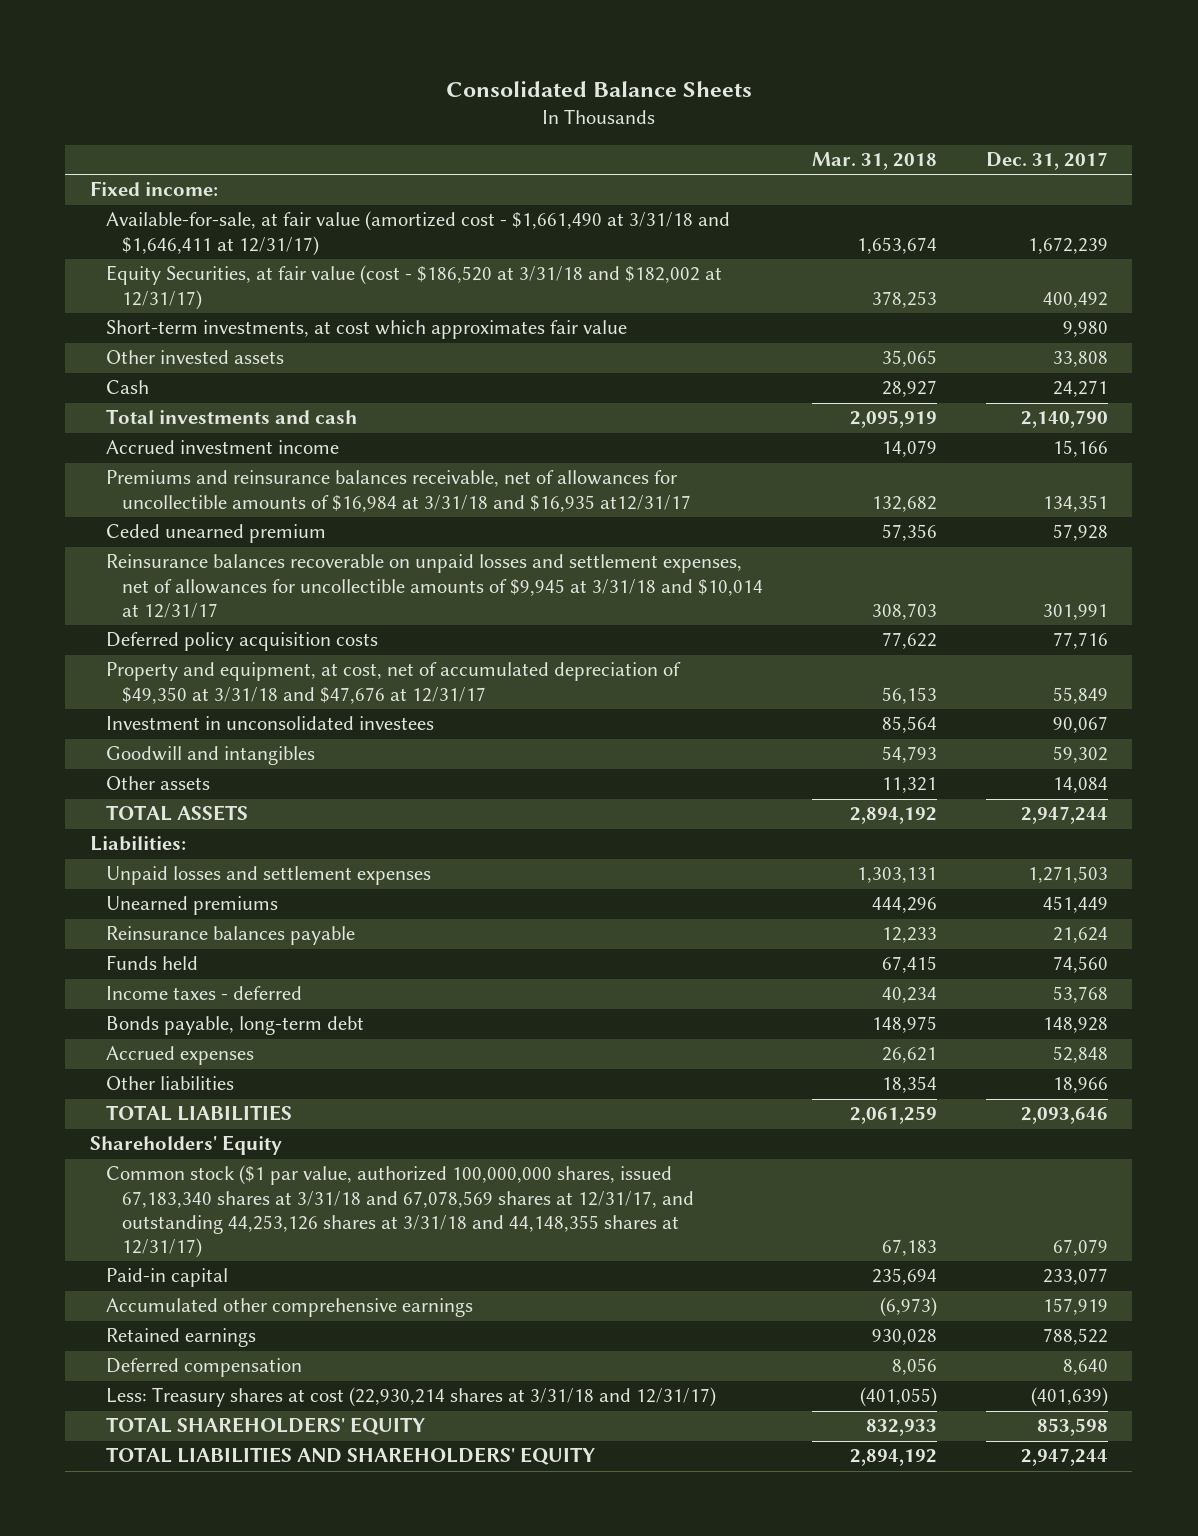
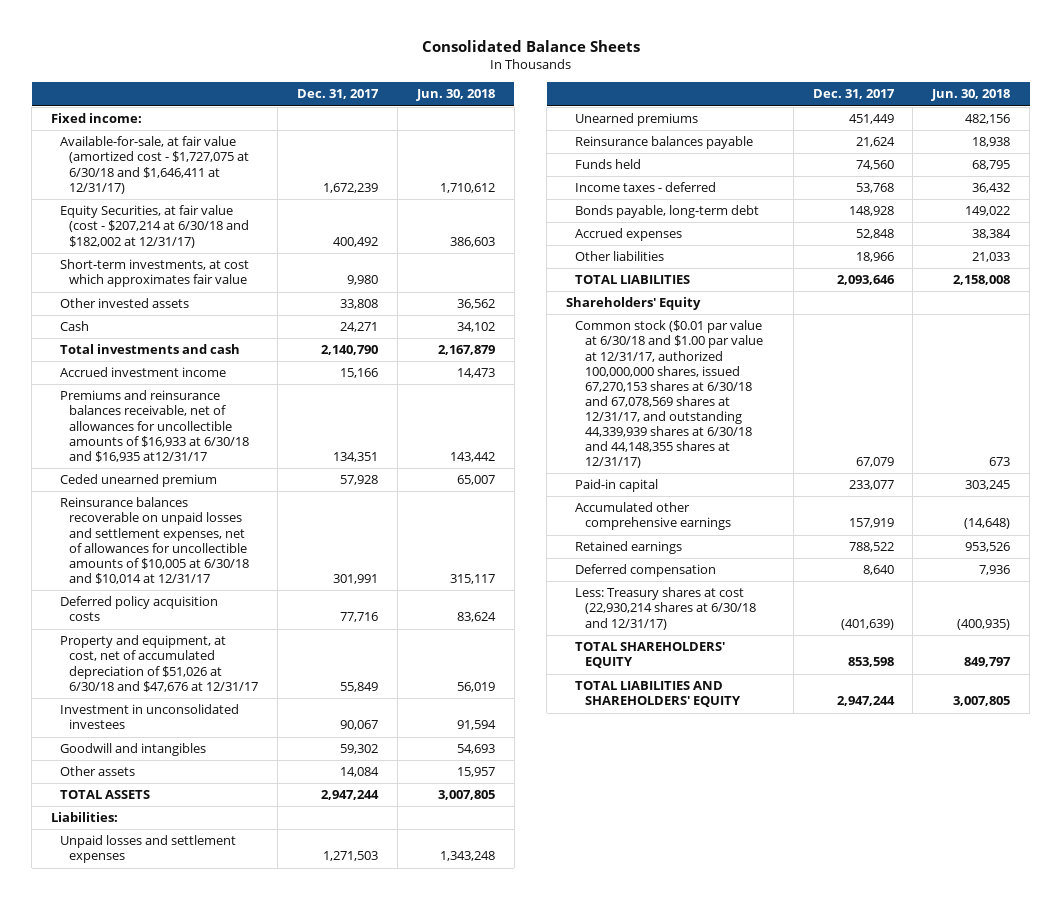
[812,152,938,171] Mar. 31, 2018 -> none
none -> [416,89,496,102] Jun. 30, 2018
[106,211,731,256] Available-for-sale, at fair value (amortized cost - $1,661,490 at 3/31/18 and $1,646,411 at 12/31/17) -> [60,136,250,194] Available-for-sale, at fair value (amortized cost - $1,727,075 at 6/30/18 and $1,646,411 at 12/31/17)
[106,265,723,310] Equity Securities, at fair value (cost - $186,520 at 3/31/18 and $182,002 at 12/31/17) -> [60,205,250,248] Equity Securities, at fair value (cost - $207,214 at 6/30/18 and $182,002 at 12/31/17)
[106,470,692,512] Premiums and reinsurance balances receivable, net of allowances for uncollectible amounts of $16,984 at 3/31/18 and $16,935 at12/31/17 -> [60,390,250,462] Premiums and reinsurance balances receivable, net of allowances for uncollectible amounts of $16,933 at 6/30/18 and $16,935 at12/31/17
[106,554,764,618] Reinsurance balances recoverable on unpaid losses and settlement expenses, net of allowances for uncollectible amounts of $9,945 at 3/31/18 and $10,014 at 12/31/17 -> [60,497,250,584] Reinsurance balances recoverable on unpaid losses and settlement expenses, net of allowances for uncollectible amounts of $10,005 at 6/30/18 and $10,014 at 12/31/17
[106,662,682,704] Property and equipment, at cost, net of accumulated depreciation of $49,350 at 3/31/18 and $47,676 at 12/31/17 -> [60,635,259,692] Property and equipment, at cost, net of accumulated depreciation of $51,026 at 6/30/18 and $47,676 at 12/31/17
[106,1165,695,1258] Common stock ($1 par value, authorized 100,000,000 shares, issued 67,183,340 shares at 3/31/18 and 67,078,569 shares at 12/31/17, and outstanding 44,253,126 shares at 3/31/18 and 44,148,355 shares at 12/31/17) -> [575,320,763,469] Common stock ($0.01 par value at 6/30/18 and $1.00 par value at 12/31/17, authorized 100,000,000 shares, issued 67,270,153 shares at 6/30/18 and 67,078,569 shares at 12/31/17, and outstanding 44,339,939 shares at 6/30/18 and 44,148,355 shares at 12/31/17)
[106,1387,717,1408] Less: Treasury shares at cost (22,930,214 shares at 3/31/18 and 12/31/17) -> [575,587,756,630] Less: Treasury shares at cost (22,930,214 shares at 6/30/18 and 12/31/17)

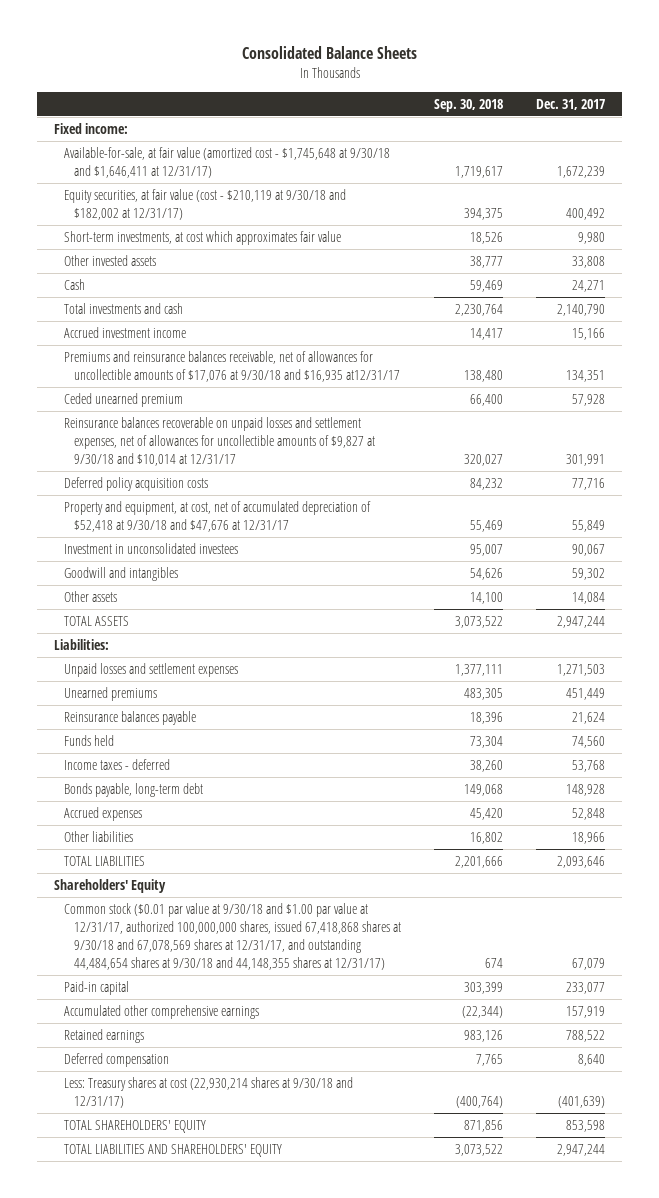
[416,89,496,102] Jun. 30, 2018 -> none
none -> [434,98,504,112] Sep. 30, 2018
[60,136,250,194] Available-for-sale, at fair value (amortized cost - $1,727,075 at 6/30/18 and $1,646,411 at 12/31/17) -> [63,147,390,179] Available-for-sale, at fair value (amortized cost - $1,745,648 at 9/30/18 and $1,646,411 at 12/31/17)
[60,205,250,248] Equity Securities, at fair value (cost - $207,214 at 6/30/18 and $182,002 at 12/31/17) -> [63,189,346,221] Equity securities, at fair value (cost - $210,119 at 9/30/18 and $182,002 at 12/31/17)
[60,390,250,462] Premiums and reinsurance balances receivable, net of allowances for uncollectible amounts of $16,933 at 6/30/18 and $16,935 at12/31/17 -> [63,351,400,383] Premiums and reinsurance balances receivable, net of allowances for uncollectible amounts of $17,076 at 9/30/18 and $16,935 at12/31/17
[60,497,250,584] Reinsurance balances recoverable on unpaid losses and settlement expenses, net of allowances for uncollectible amounts of $10,005 at 6/30/18 and $10,014 at 12/31/17 -> [63,417,375,467] Reinsurance balances recoverable on unpaid losses and settlement expenses, net of allowances for uncollectible amounts of $9,827 at 9/30/18 and $10,014 at 12/31/17
[60,635,259,692] Property and equipment, at cost, net of accumulated depreciation of $51,026 at 6/30/18 and $47,676 at 12/31/17 -> [63,501,371,533] Property and equipment, at cost, net of accumulated depreciation of $52,418 at 9/30/18 and $47,676 at 12/31/17
[575,320,763,469] Common stock ($0.01 par value at 6/30/18 and $1.00 par value at 12/31/17, authorized 100,000,000 shares, issued 67,270,153 shares at 6/30/18 and 67,078,569 shares at 12/31/17, and outstanding 44,339,939 shares at 6/30/18 and 44,148,355 shares at 12/31/17) -> [63,903,401,971] Common stock ($0.01 par value at 9/30/18 and $1.00 par value at 12/31/17, authorized 100,000,000 shares, issued 67,418,868 shares at 9/30/18 and 67,078,569 shares at 12/31/17, and outstanding 44,484,654 shares at 9/30/18 and 44,148,355 shares at 12/31/17)
[575,587,756,630] Less: Treasury shares at cost (22,930,214 shares at 6/30/18 and 12/31/17) -> [63,1077,353,1109] Less: Treasury shares at cost (22,930,214 shares at 9/30/18 and 12/31/17)

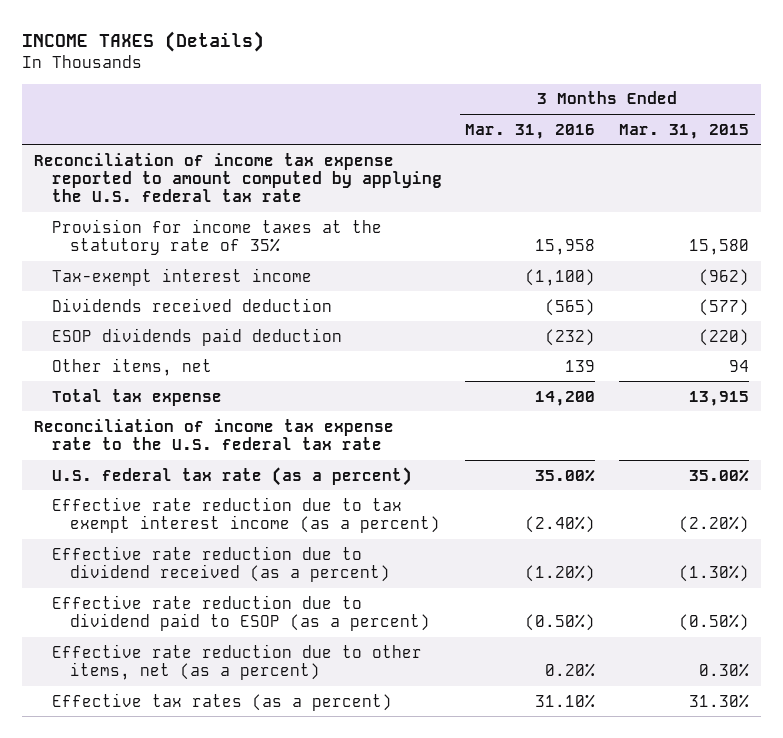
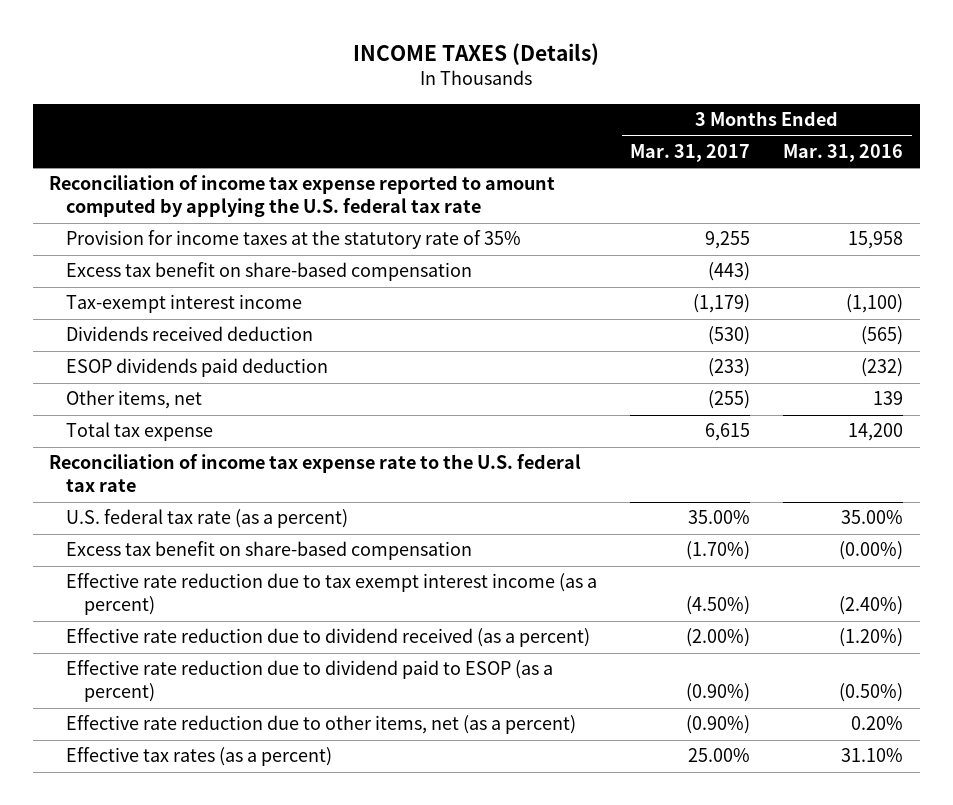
[618,123,749,139] Mar. 31, 2015 -> none
none -> [630,143,751,162] Mar. 31, 2017
none -> [66,262,473,282] Excess tax benefit on share-based compensation
none -> [66,541,473,561] Excess tax benefit on share-based compensation

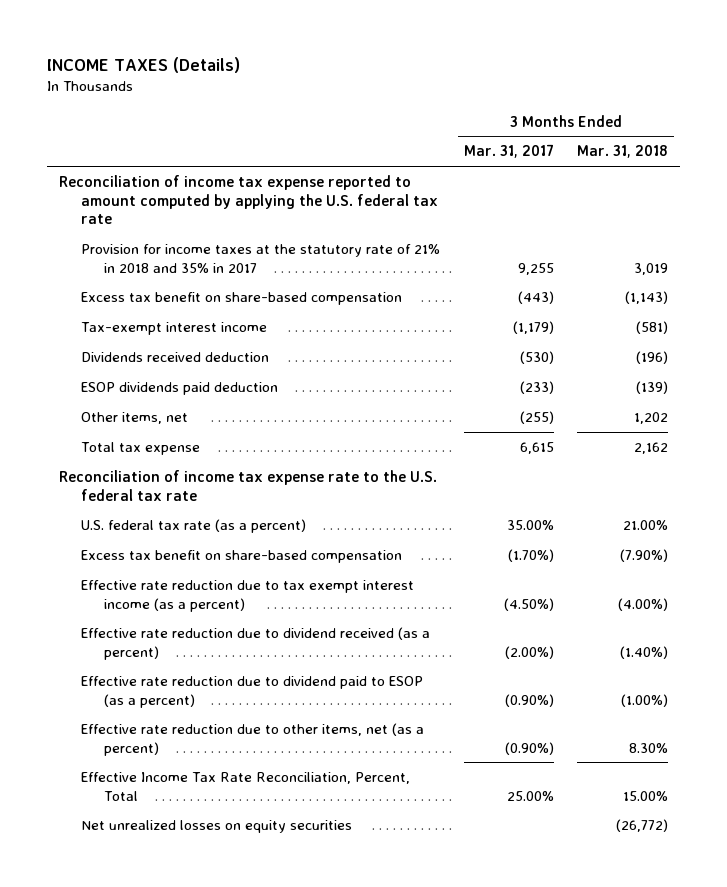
[783,143,904,162] Mar. 31, 2016 -> none
none -> [576,145,668,159] Mar. 31, 2018
[66,230,522,250] Provision for income taxes at the statutory rate of 35% -> [81,244,441,273] Provision for income taxes at the statutory rate of 21% in 2018 and 35% in 2017
[66,747,333,767] Effective tax rates (as a percent) -> [81,772,411,801] Effective Income Tax Rate Reconciliation, Percent, Total
none -> [81,820,353,834] Net unrealized losses on equity securities

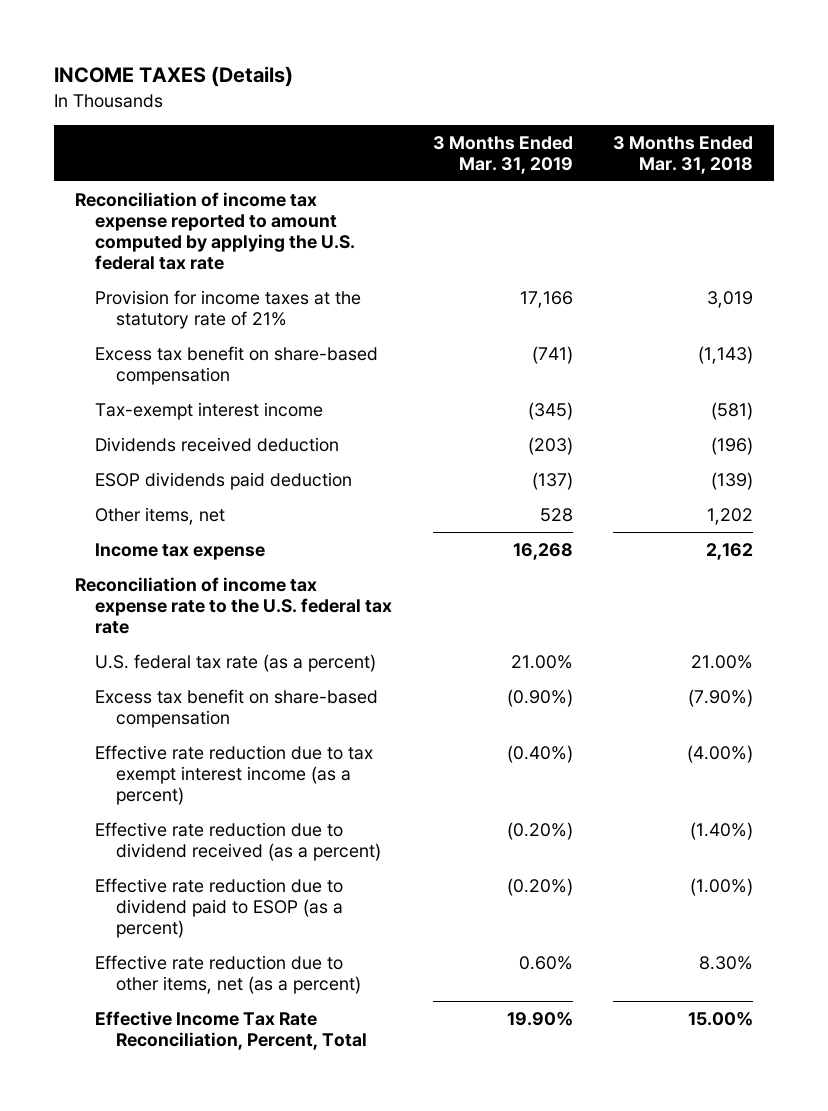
[463,144,554,159] Mar. 31, 2017 -> none
none -> [432,135,573,174] 3 Months Ended Mar. 31, 2019
[81,244,441,273] Provision for income taxes at the statutory rate of 21% in 2018 and 35% in 2017 -> [95,289,362,329] Provision for income taxes at the statutory rate of 21%
[81,442,201,456] Total tax expense -> [95,542,266,560] Income tax expense
[81,820,353,834] Net unrealized losses on equity securities -> none

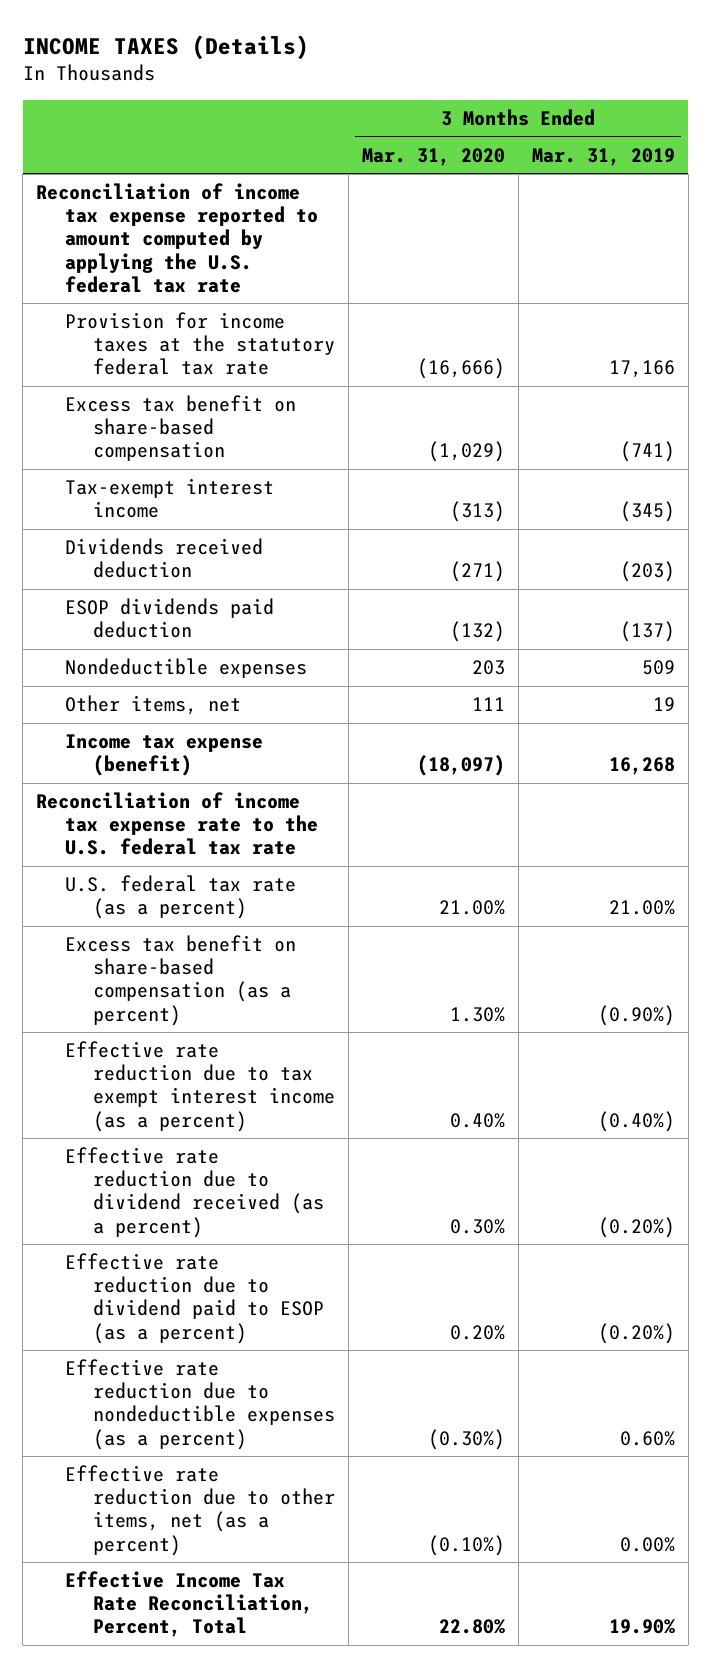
[613,135,754,174] 3 Months Ended Mar. 31, 2018 -> none
none -> [361,147,505,166] Mar. 31, 2020
[95,289,362,329] Provision for income taxes at the statutory rate of 21% -> [64,312,336,376] Provision for income taxes at the statutory federal tax rate
none -> [64,658,307,679] Nondeductible expenses
[539,507,573,522] 528 -> [652,697,675,712] 19
[95,542,266,560] Income tax expense -> [64,734,263,777] Income tax expense (benefit)
[95,688,379,728] Excess tax benefit on share-based compensation -> [64,935,296,1026] Excess tax benefit on share-based compensation (as a percent)
none -> [64,1359,336,1450] Effective rate reduction due to nondeductible expenses (as a percent)
[518,955,573,970] 0.60% -> [619,1536,675,1552] 0.00%

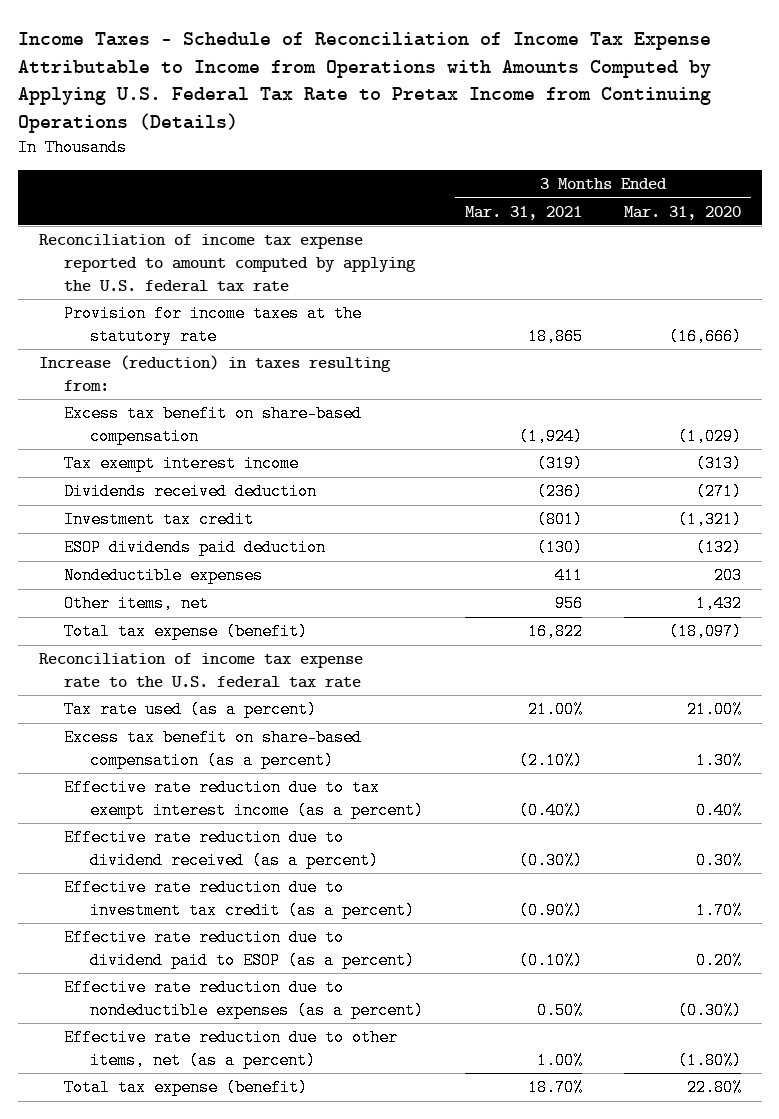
[22,34,309,60] INCOME TAXES (Details) -> [17,32,711,134] Income Taxes - Schedule of Reconciliation of Income Tax Expense Attributable to Income from Operations with Amounts Computed by Applying U.S. Federal Tax Rate to Pretax Income from Continuing Operations (Details)
[531,147,675,166] Mar. 31, 2019 -> none
none -> [465,205,583,220] Mar. 31, 2021
[64,312,336,376] Provision for income taxes at the statutory federal tax rate -> [64,305,363,346] Provision for income taxes at the statutory rate
none -> [38,355,391,392] Increase (reduction) in taxes resulting from:
[64,478,274,519] Tax-exempt interest income -> [64,455,300,473] Tax exempt interest income
none -> [64,511,255,529] Investment tax credit
[471,697,505,712] 111 -> [695,595,742,613] 1,432
[64,734,263,777] Income tax expense (benefit) -> [64,623,309,641] Total tax expense (benefit)
[64,875,296,920] U.S. federal tax rate (as a percent) -> [64,701,318,719] Tax rate used (as a percent)
none -> [64,879,416,920] Effective rate reduction due to investment tax credit (as a percent)
[427,1534,505,1556] (0.10%) -> [677,1052,742,1070] (1.80%)
[64,1571,314,1638] Effective Income Tax Rate Reconciliation, Percent, Total -> [64,1079,309,1097] Total tax expense (benefit)

